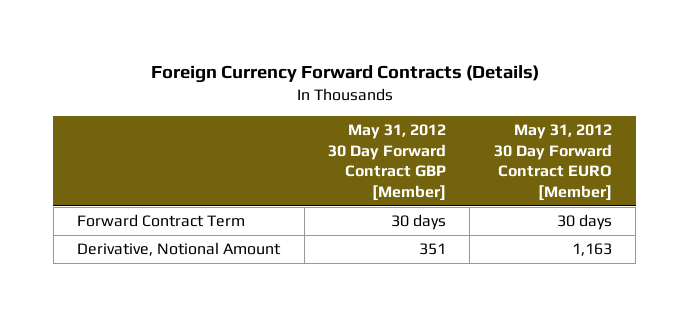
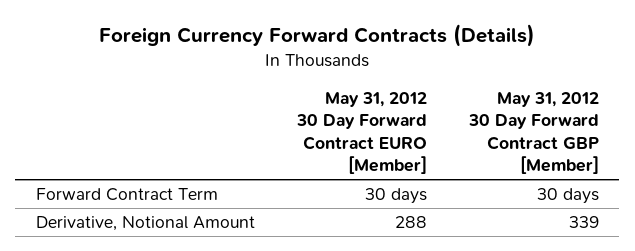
[419,243,447,256] 351 -> [568,215,599,228] 339
[571,243,612,257] 1,163 -> [394,215,427,228] 288

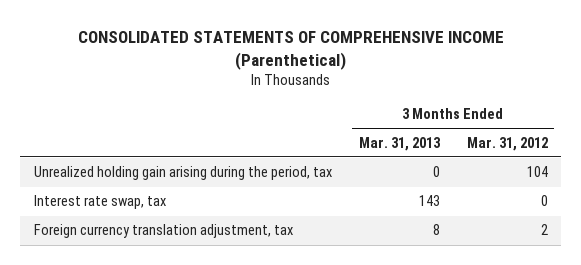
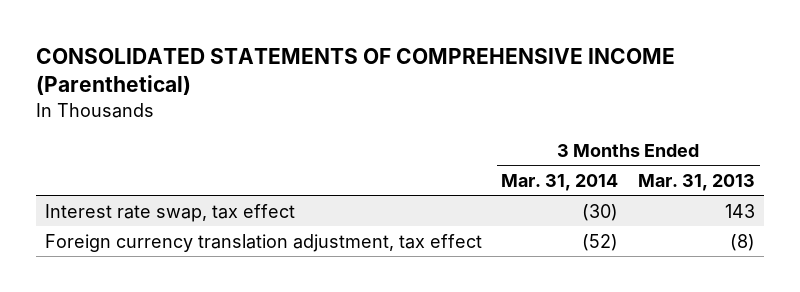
[466,136,548,151] Mar. 31, 2012 -> none
none -> [501,174,619,192] Mar. 31, 2014
[33,166,332,181] Unrealized holding gain arising during the period, tax -> none
[33,195,166,210] Interest rate swap, tax -> [45,203,296,222] Interest rate swap, tax effect
[33,224,293,239] Foreign currency translation adjustment, tax -> [45,233,483,252] Foreign currency translation adjustment, tax effect
[432,224,440,236] 8 -> [729,233,755,251] (8)

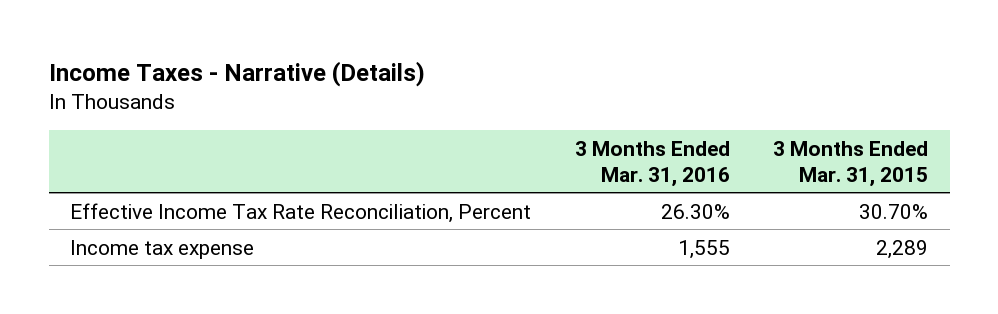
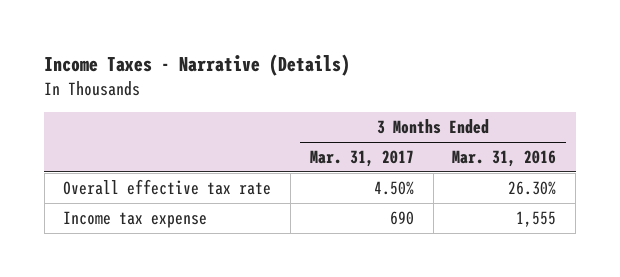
[772,140,928,187] 3 Months Ended Mar. 31, 2015 -> none
none -> [309,149,414,167] Mar. 31, 2017
[70,202,532,223] Effective Income Tax Rate Reconciliation, Percent -> [63,178,272,195] Overall effective tax rate

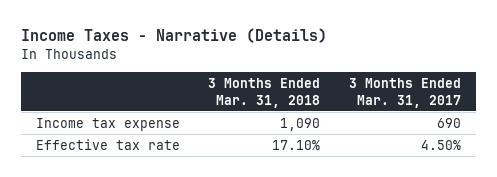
[452,149,557,167] Mar. 31, 2016 -> none
none -> [208,78,321,108] 3 Months Ended Mar. 31, 2018
[63,178,272,195] Overall effective tax rate -> none
none -> [35,138,180,150] Effective tax rate

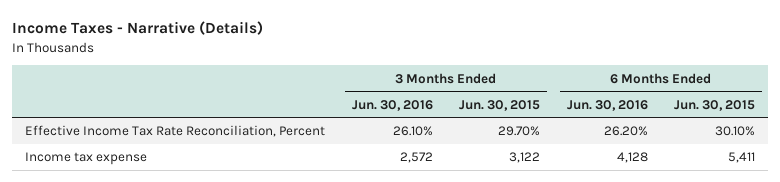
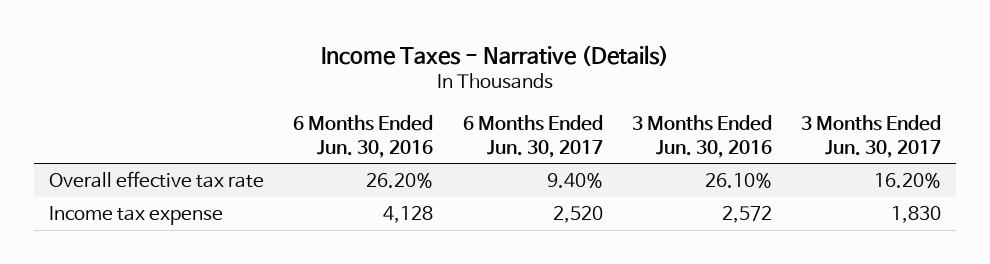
[459,99,541,111] Jun. 30, 2015 -> none
[673,99,755,111] Jun. 30, 2015 -> none
none -> [462,115,603,158] 6 Months Ended Jun. 30, 2017
none -> [801,115,942,158] 3 Months Ended Jun. 30, 2017
[25,125,326,138] Effective Income Tax Rate Reconciliation, Percent -> [48,171,264,189] Overall effective tax rate

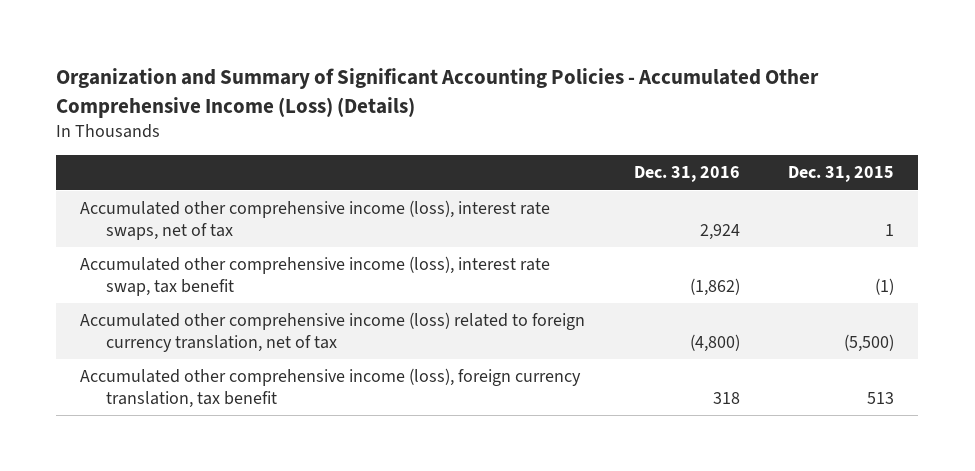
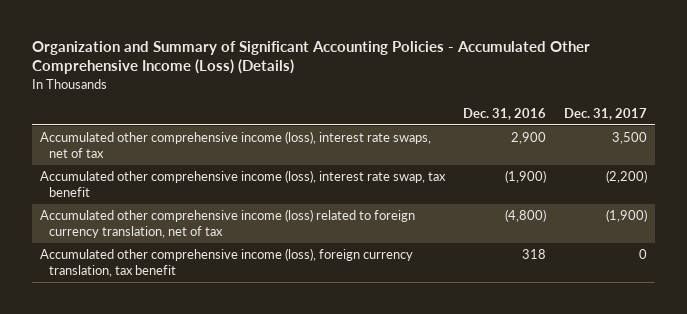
[788,166,895,183] Dec. 31, 2015 -> none
none -> [563,107,647,120] Dec. 31, 2017
[699,223,740,240] 2,924 -> [511,132,547,145] 2,900
[689,277,740,296] (1,862) -> [505,170,547,184] (1,900)

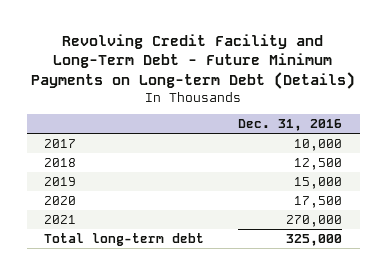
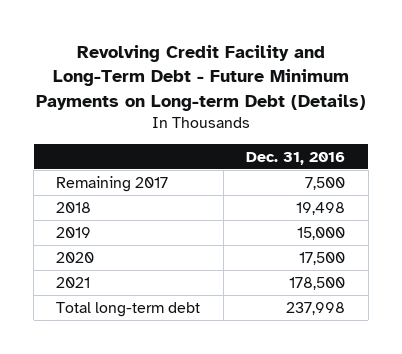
[44,138,77,148] 2017 -> [56,175,169,192] Remaining 2017
[294,138,343,151] 10,000 -> [305,176,346,190] 7,500
[294,157,343,170] 12,500 -> [296,201,346,215] 19,498
[286,214,343,227] 270,000 -> [289,276,346,290] 178,500
[286,233,343,246] 325,000 -> [286,301,346,315] 237,998

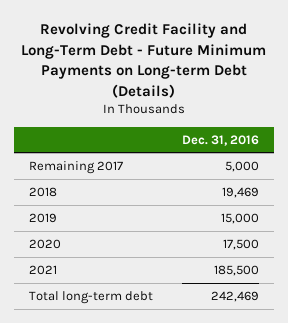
[305,176,346,190] 7,500 -> [225,160,260,172] 5,000
[296,201,346,215] 19,498 -> [222,186,260,198] 19,469
[289,276,346,290] 178,500 -> [214,264,260,276] 185,500
[286,301,346,315] 237,998 -> [211,290,260,302] 242,469

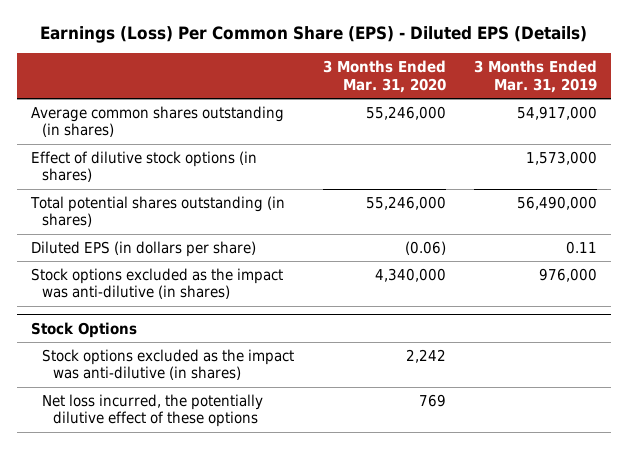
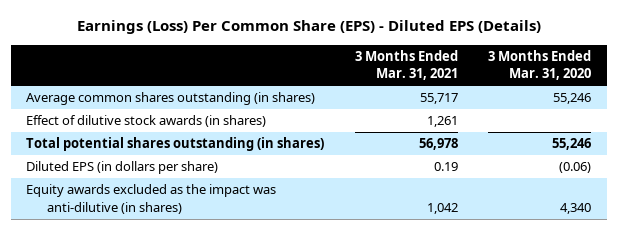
[474,60,598,93] 3 Months Ended Mar. 31, 2019 -> none
none -> [354,50,458,81] 3 Months Ended Mar. 31, 2021
[365,105,446,120] 55,246,000 -> [553,93,592,105] 55,246
[30,150,257,183] Effect of dilutive stock options (in shares) -> [26,115,267,128] Effect of dilutive stock awards (in shares)
[365,195,446,210] 55,246,000 -> [552,138,592,151] 55,246
[30,321,137,338] Stock Options -> none
[41,348,294,381] Stock options excluded as the impact was anti-dilutive (in shares) -> none
[41,393,263,428] Net loss incurred, the potentially dilutive effect of these options -> none
[30,267,283,300] Stock options excluded as the impact was anti-dilutive (in shares) -> [26,184,277,214] Equity awards excluded as the impact was anti-dilutive (in shares)
[374,267,446,282] 4,340,000 -> [560,202,592,214] 4,340

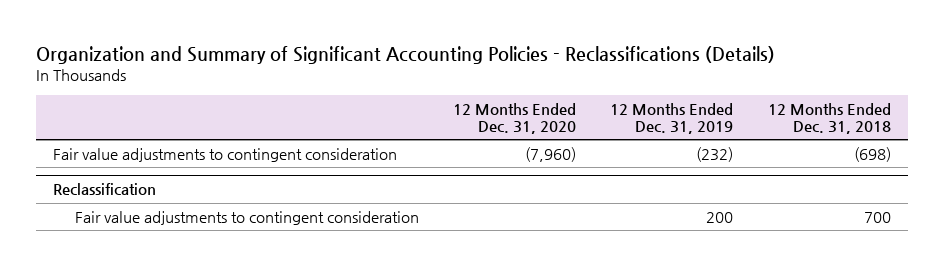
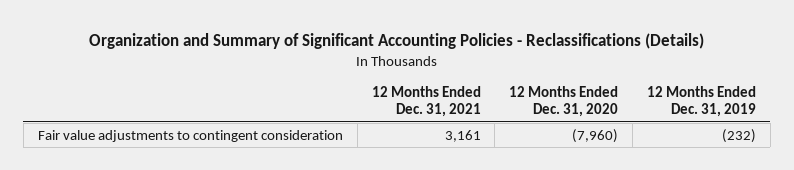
[767,102,891,135] 12 Months Ended Dec. 31, 2018 -> none
none -> [371,86,481,118] 12 Months Ended Dec. 31, 2021
[53,183,157,196] Reclassification -> none
[75,210,420,225] Fair value adjustments to contingent consideration -> none

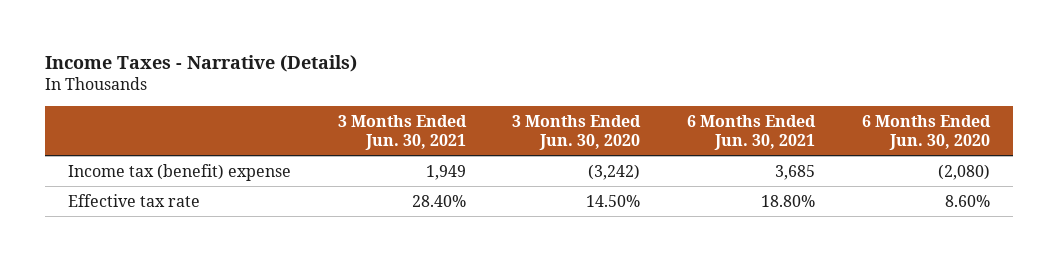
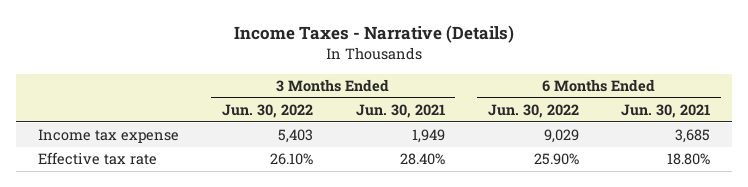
[512,114,642,151] 3 Months Ended Jun. 30, 2020 -> none
[862,114,992,151] 6 Months Ended Jun. 30, 2020 -> none
none -> [221,103,313,118] Jun. 30, 2022
none -> [487,103,579,118] Jun. 30, 2022
[67,163,291,181] Income tax (benefit) expense -> [37,129,179,144] Income tax expense

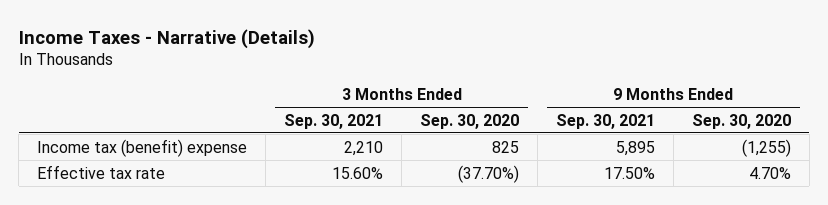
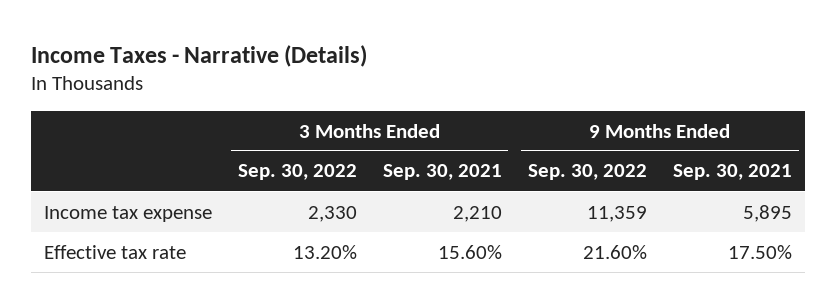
[420,113,520,129] Sep. 30, 2020 -> none
[691,113,791,129] Sep. 30, 2020 -> none
none -> [237,164,357,181] Sep. 30, 2022
none -> [527,164,647,181] Sep. 30, 2022
[37,138,248,157] Income tax (benefit) expense -> [43,205,212,222] Income tax expense

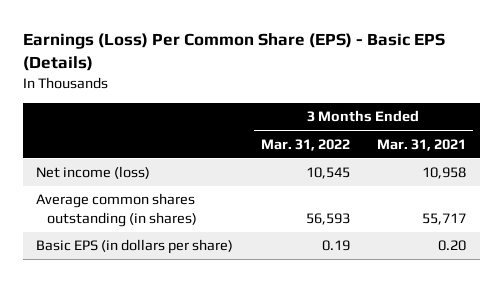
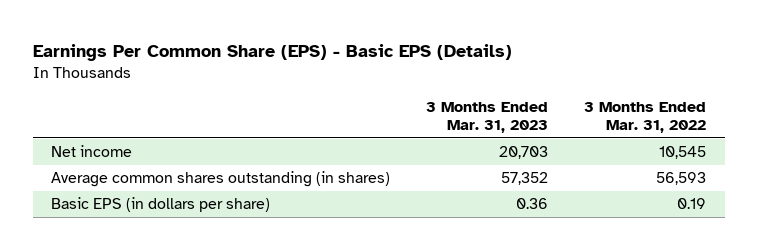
[22,33,445,72] Earnings (Loss) Per Common Share (EPS) - Basic EPS (Details) -> [32,44,512,62] Earnings Per Common Share (EPS) - Basic EPS (Details)
[377,138,467,151] Mar. 31, 2021 -> none
none -> [426,101,549,134] 3 Months Ended Mar. 31, 2023
[36,166,151,180] Net income (loss) -> [51,145,133,158] Net income

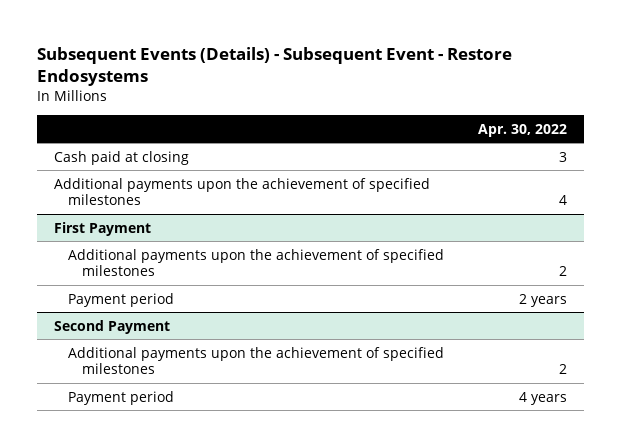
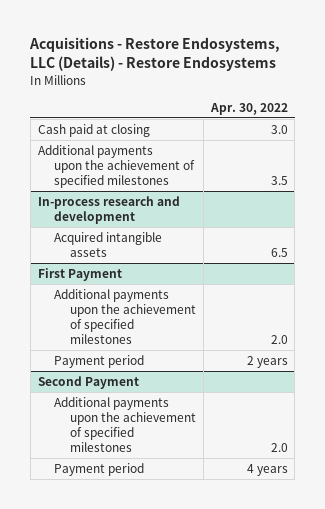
[37,46,513,86] Subsequent Events (Details) - Subsequent Event - Restore Endosystems -> [29,37,281,72] Acquisitions - Restore Endosystems, LLC (Details) - Restore Endosystems
[558,151,567,162] 3 -> [270,124,288,134] 3.0
[558,195,567,206] 4 -> [270,175,288,185] 3.5
none -> [37,195,180,224] In-process research and development
none -> [53,231,162,257] Acquired intangible assets
[558,266,567,277] 2 -> [270,334,288,344] 2.0
[558,364,567,375] 2 -> [270,442,288,452] 2.0

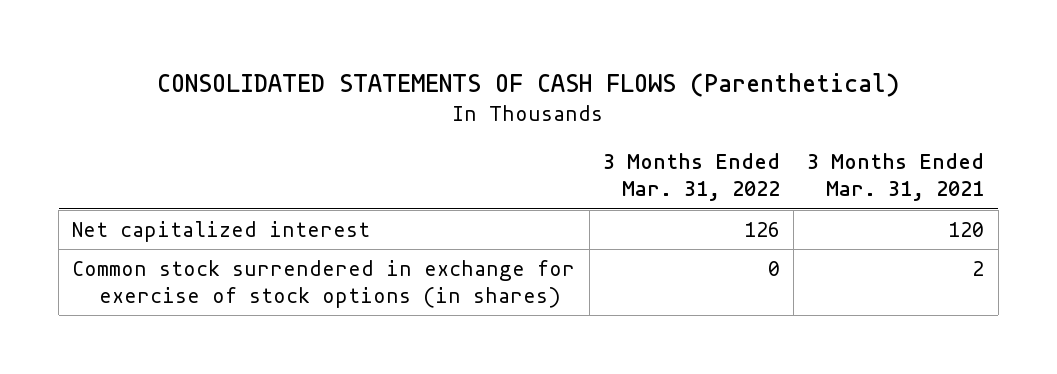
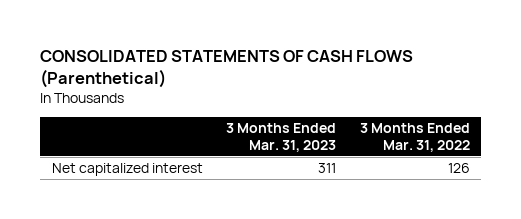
[807,153,985,202] 3 Months Ended Mar. 31, 2021 -> none
none -> [226,122,337,153] 3 Months Ended Mar. 31, 2023
[72,260,576,309] Common stock surrendered in exchange for exercise of stock options (in shares) -> none

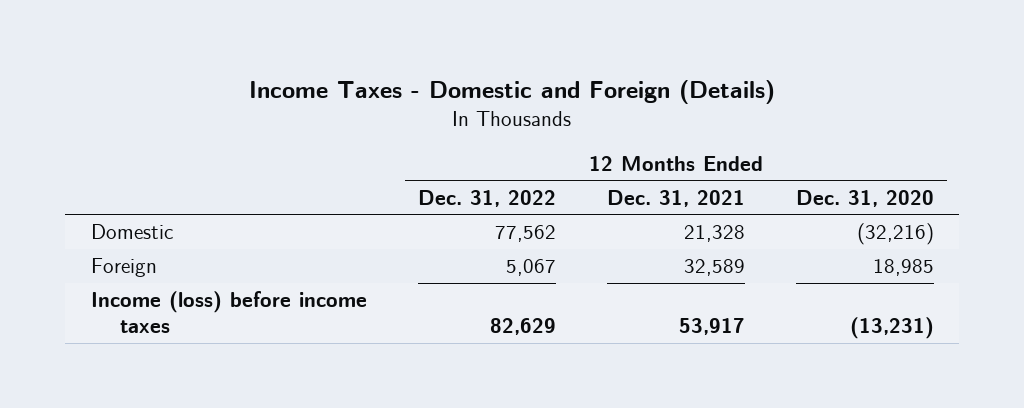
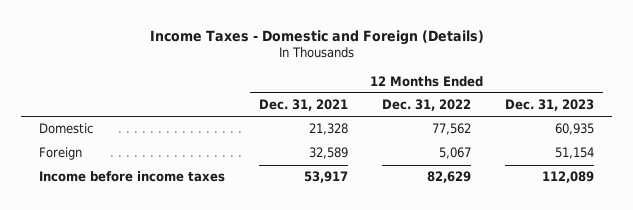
[795,189,934,207] Dec. 31, 2020 -> none
none -> [505,99,595,112] Dec. 31, 2023
[90,291,367,334] Income (loss) before income taxes -> [38,171,225,183] Income before income taxes

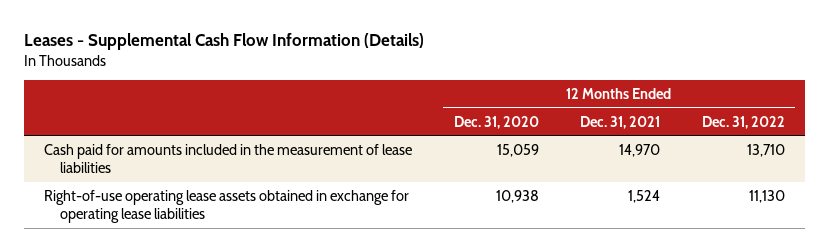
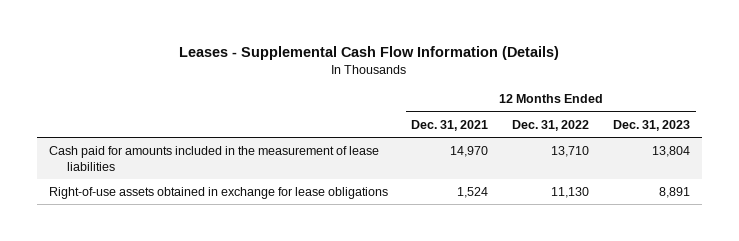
[453,115,539,129] Dec. 31, 2020 -> none
none -> [612,119,690,131] Dec. 31, 2023
[44,189,410,224] Right-of-use operating lease assets obtained in exchange for operating lease liabilities -> [48,187,388,200] Right-of-use assets obtained in exchange for lease obligations

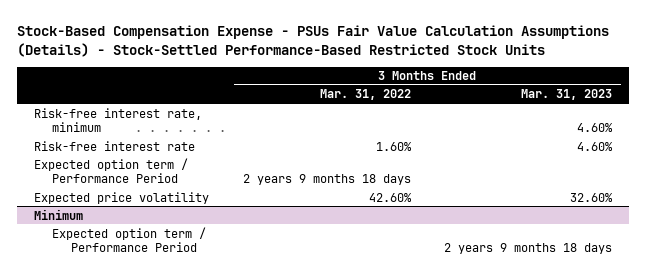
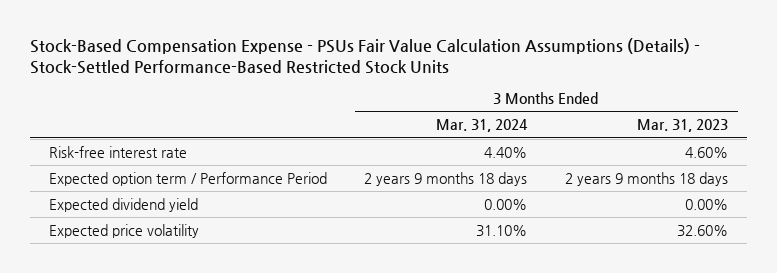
[319,89,411,101] Mar. 31, 2022 -> none
none -> [436,119,529,133] Mar. 31, 2024
[33,107,202,133] Risk-free interest rate, minimum -> none
[33,157,188,184] Expected option term / Performance Period -> none
[33,208,83,220] Minimum -> none
none -> [48,197,198,212] Expected dividend yield
[33,191,209,204] Expected price volatility -> [48,223,199,238] Expected price volatility

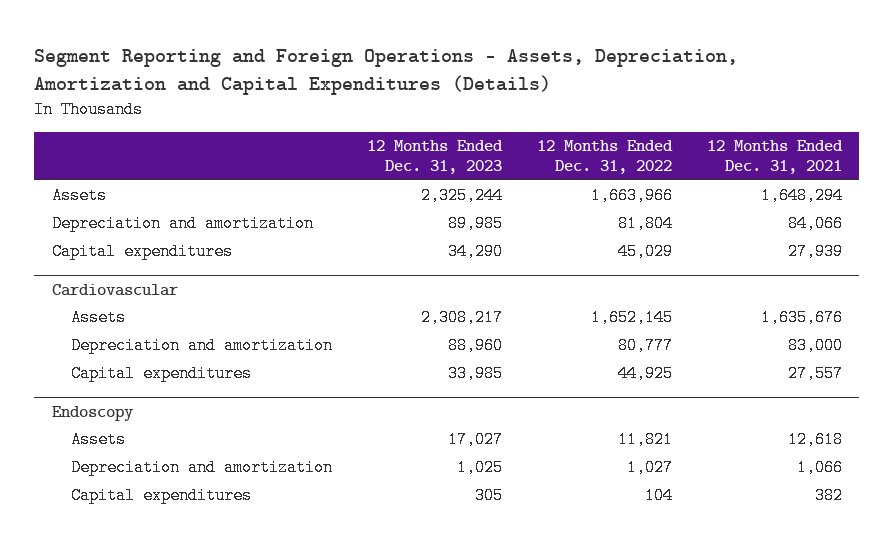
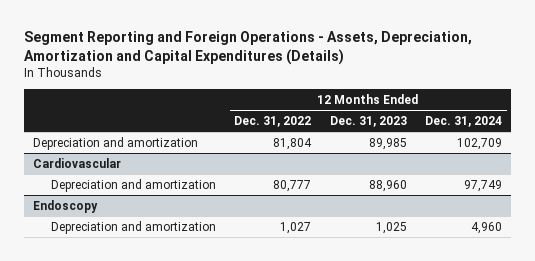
[707,139,844,175] 12 Months Ended Dec. 31, 2021 -> none
none -> [425,116,503,128] Dec. 31, 2024
[51,187,107,205] Assets -> none
[51,243,233,261] Capital expenditures -> none
[71,309,127,327] Assets -> none
[71,365,253,383] Capital expenditures -> none
[71,431,127,449] Assets -> none
[71,487,253,505] Capital expenditures -> none

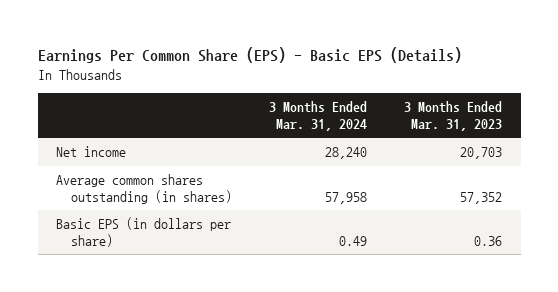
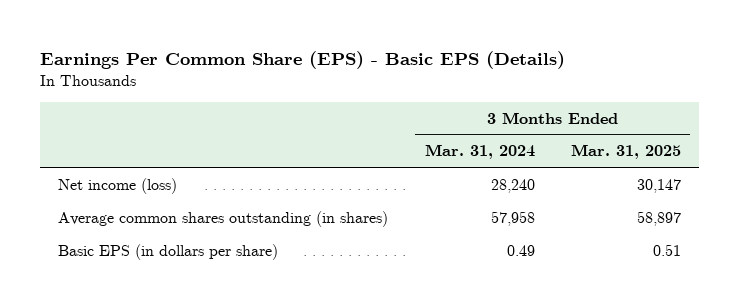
[404,101,503,131] 3 Months Ended Mar. 31, 2023 -> none
none -> [570,144,681,160] Mar. 31, 2025
[56,146,127,158] Net income -> [58,177,178,194] Net income (loss)

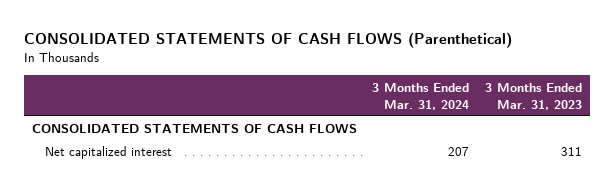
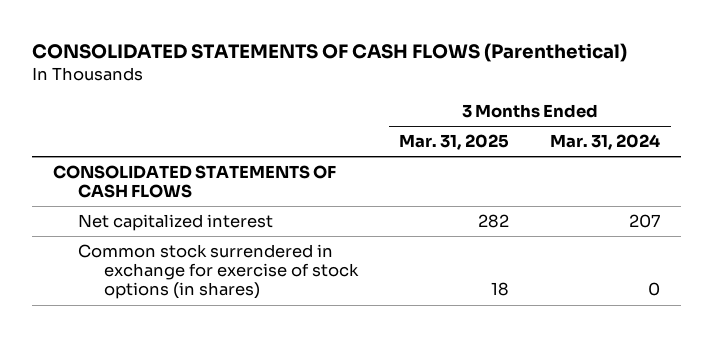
[484,82,582,110] 3 Months Ended Mar. 31, 2023 -> none
none -> [399,134,510,151] Mar. 31, 2025
none -> [78,244,360,300] Common stock surrendered in exchange for exercise of stock options (in shares)

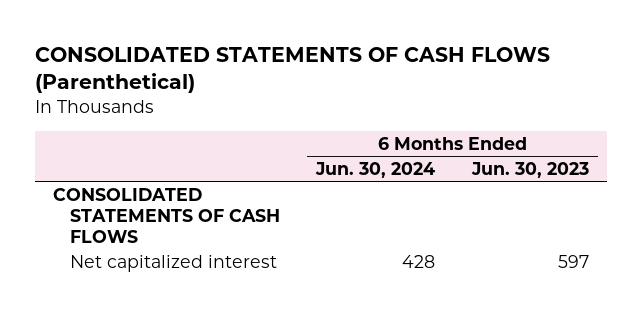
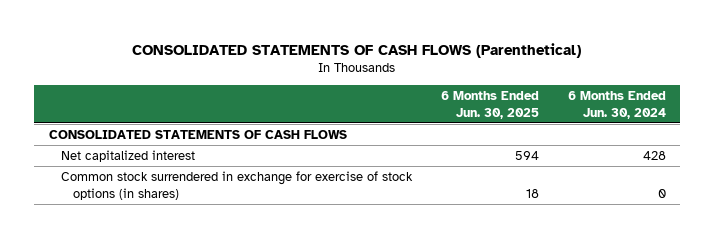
[471,162,590,179] Jun. 30, 2023 -> none
none -> [440,90,539,119] 6 Months Ended Jun. 30, 2025
none -> [60,170,413,200] Common stock surrendered in exchange for exercise of stock options (in shares)

